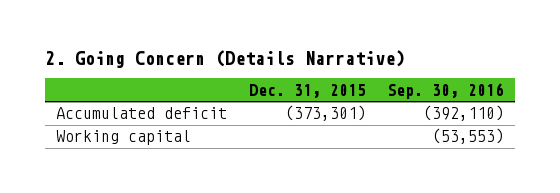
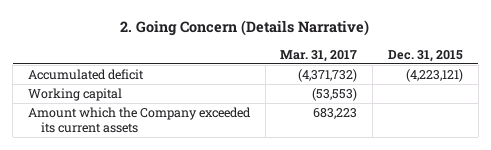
[387,82,505,99] Sep. 30, 2016 -> none
none -> [280,49,358,62] Mar. 31, 2017
[284,105,366,122] (373,301) -> [405,68,463,82] (4,223,121)
none -> [27,106,251,134] Amount which the Company exceeded its current assets

